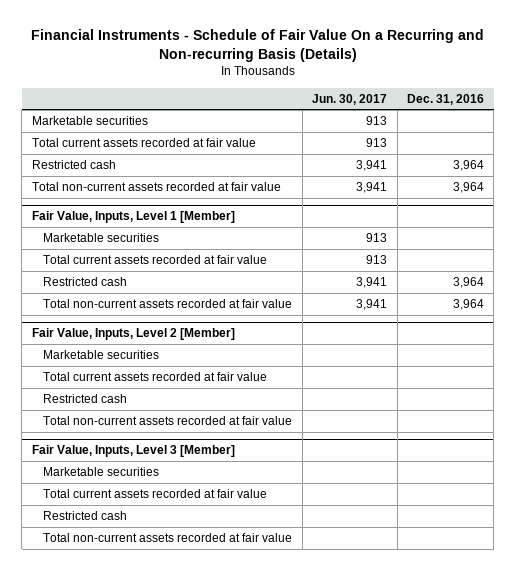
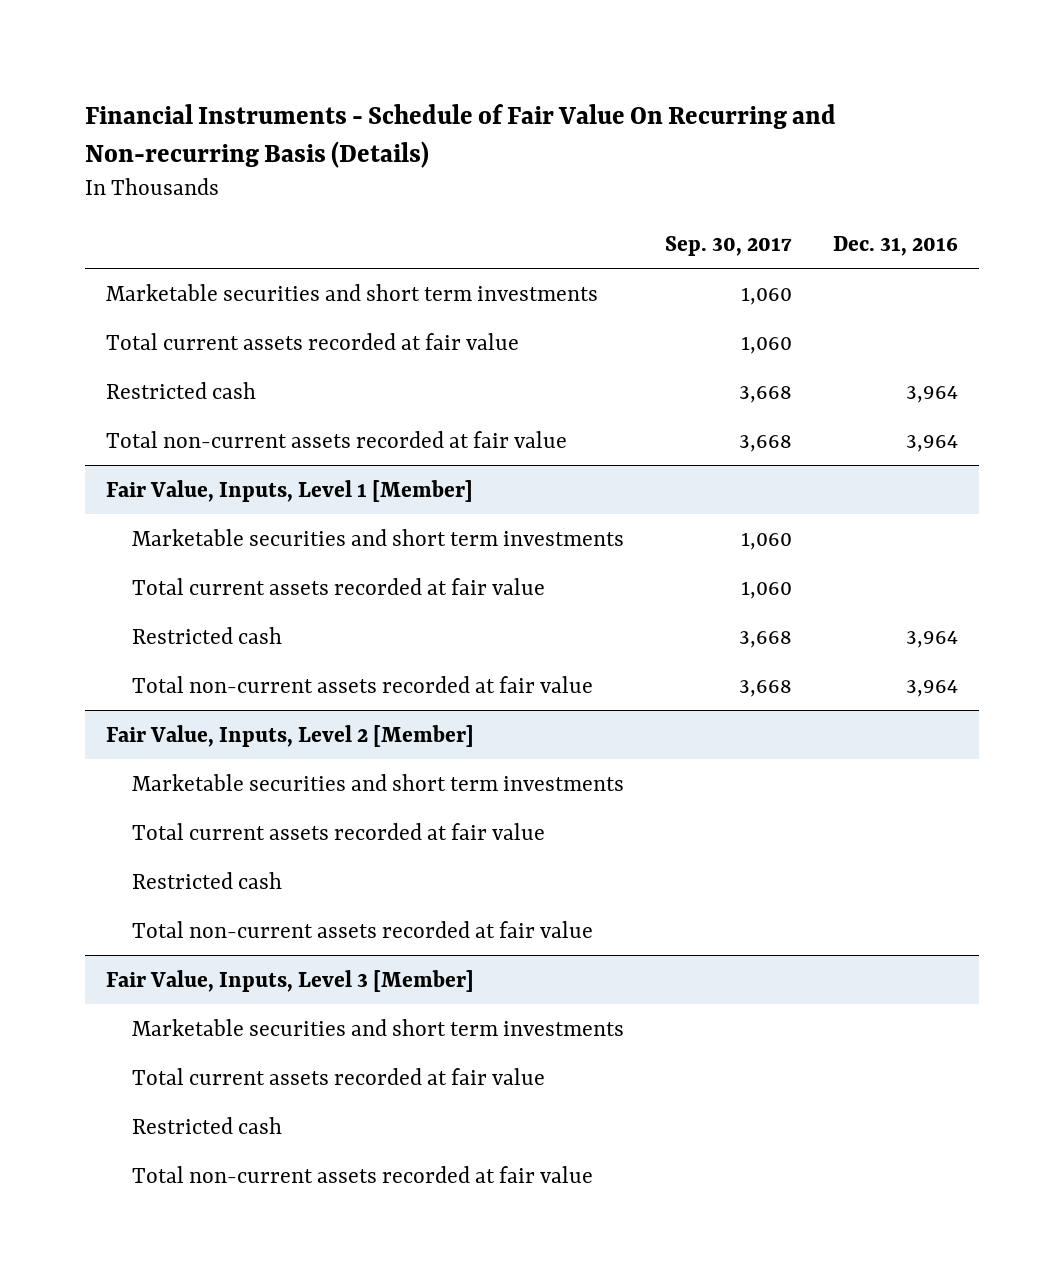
[30,29,484,63] Financial Instruments - Schedule of Fair Value On a Recurring and Non-recurring Basis (Details) -> [85,103,837,168] Financial Instruments - Schedule of Fair Value On Recurring and Non-recurring Basis (Details)
[312,93,388,105] Jun. 30, 2017 -> none
none -> [664,235,792,256] Sep. 30, 2017
[31,115,148,125] Marketable securities -> [106,283,599,301] Marketable securities and short term investments
[43,232,160,242] Marketable securities -> [131,528,624,546] Marketable securities and short term investments
[43,349,160,359] Marketable securities -> [131,773,624,791] Marketable securities and short term investments
[43,466,160,476] Marketable securities -> [131,1018,624,1036] Marketable securities and short term investments

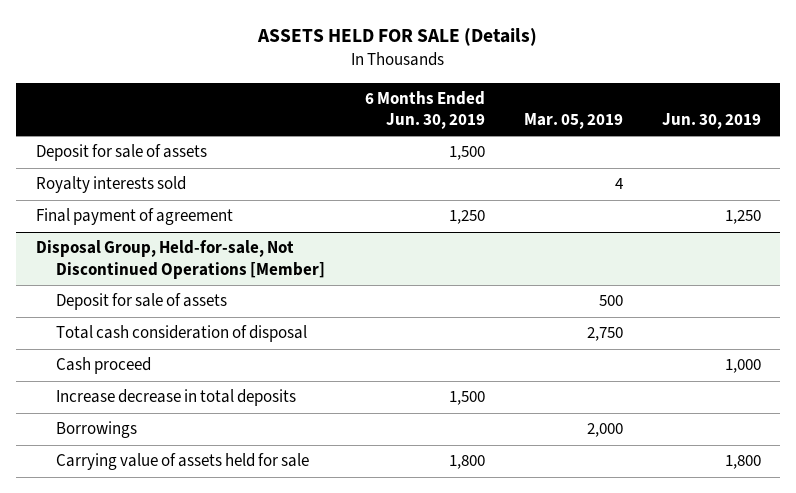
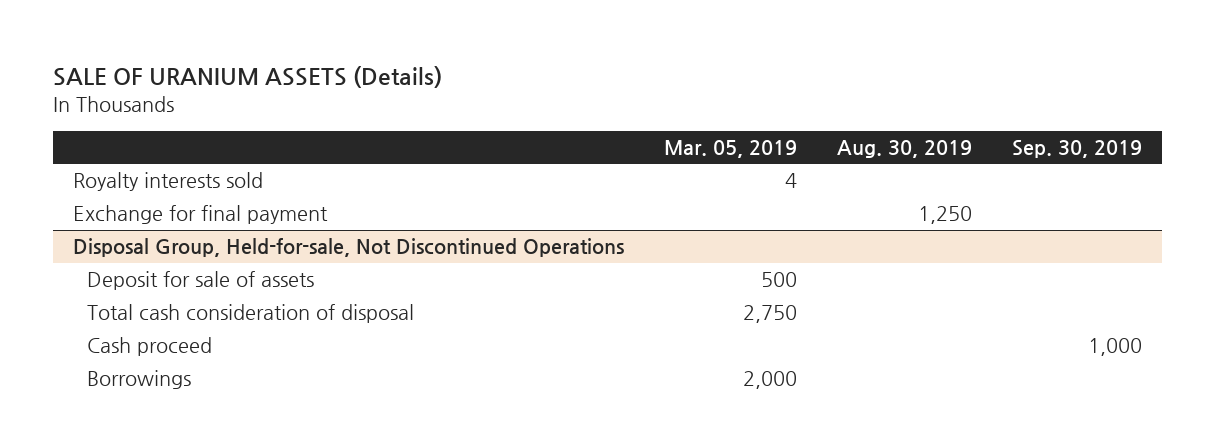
[257,28,538,47] ASSETS HELD FOR SALE (Details) -> [52,65,442,88] SALE OF URANIUM ASSETS (Details)
[364,90,485,130] 6 Months Ended Jun. 30, 2019 -> none
[661,113,761,130] Jun. 30, 2019 -> none
none -> [837,140,973,159] Aug. 30, 2019
none -> [1012,140,1143,159] Sep. 30, 2019
[35,144,207,162] Deposit for sale of assets -> none
[35,208,233,226] Final payment of agreement -> none
none -> [72,205,328,225] Exchange for final payment
[35,240,326,279] Disposal Group, Held-for-sale, Not Discontinued Operations [Member] -> [72,238,624,258] Disposal Group, Held-for-sale, Not Discontinued Operations
[56,389,297,407] Increase decrease in total deposits -> none
[56,453,310,471] Carrying value of assets held for sale -> none

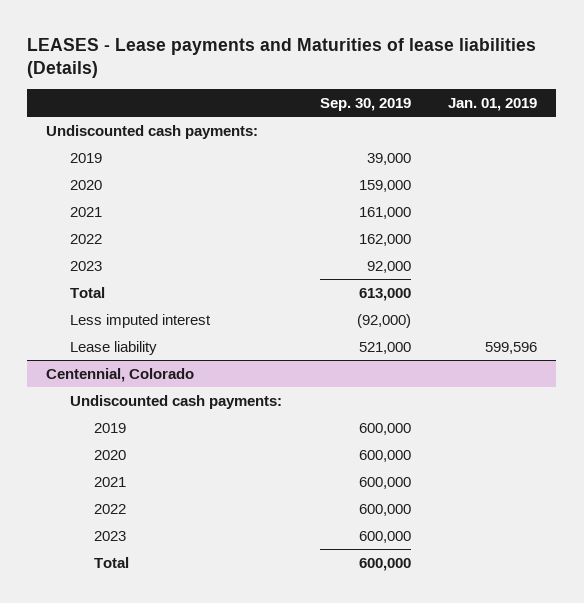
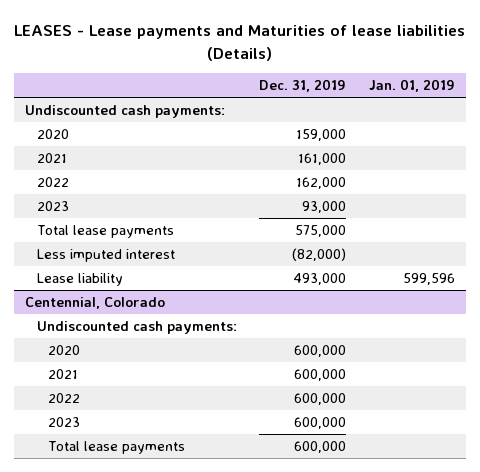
[319,97,411,111] Sep. 30, 2019 -> none
none -> [259,78,347,92] Dec. 31, 2019
[70,152,103,163] 2019 -> none
[70,286,106,298] Total -> [36,225,174,239] Total lease payments
[94,422,127,433] 2019 -> none
[94,556,130,568] Total -> [48,441,186,455] Total lease payments

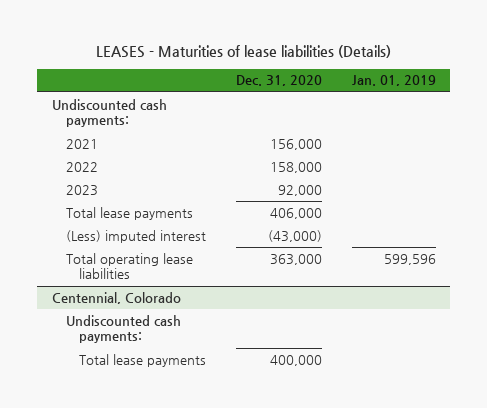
[13,25,465,61] LEASES - Lease payments and Maturities of lease liabilities (Details) -> [95,45,391,59] LEASES - Maturities of lease liabilities (Details)
[259,78,347,92] Dec. 31, 2019 -> none
none -> [235,75,322,87] Dec. 31, 2020
[36,129,69,140] 2020 -> none
[36,249,175,263] Less imputed interest -> [65,229,206,243] (Less) imputed interest
[36,273,123,287] Lease liability -> [65,252,193,280] Total operating lease liabilities
[48,345,81,356] 2020 -> none
[48,369,79,380] 2021 -> none
[48,393,81,404] 2022 -> none
[48,417,81,428] 2023 -> none

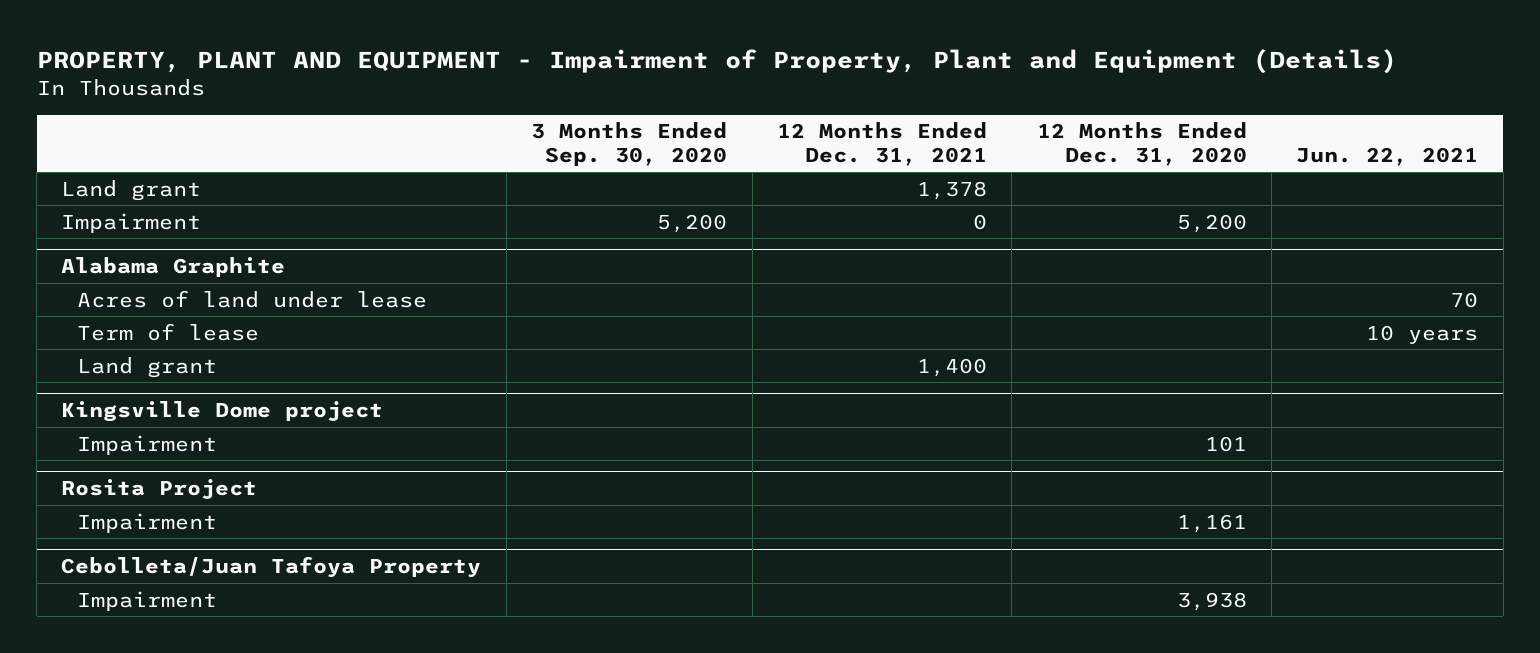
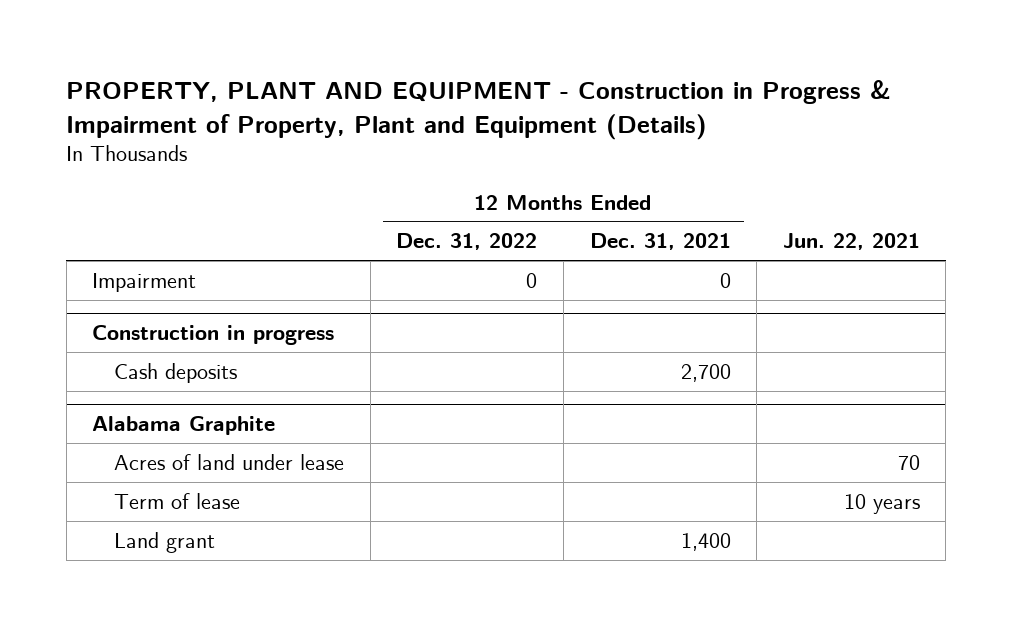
[36,48,1397,74] PROPERTY, PLANT AND EQUIPMENT - Impairment of Property, Plant and Equipment (Details) -> [66,80,892,140] PROPERTY, PLANT AND EQUIPMENT - Construction in Progress & Impairment of Property, Plant and Equipment (Details)
[531,122,728,166] 3 Months Ended Sep. 30, 2020 -> none
[1036,122,1247,166] 12 Months Ended Dec. 31, 2020 -> none
none -> [396,233,538,251] Dec. 31, 2022
[61,179,202,201] Land grant -> none
none -> [92,325,335,346] Construction in progress
none -> [114,362,238,383] Cash deposits
[61,401,384,423] Kingsville Dome project -> none
[77,434,218,455] Impairment -> none
[61,479,258,500] Rosita Project -> none
[77,512,218,533] Impairment -> none
[61,556,482,579] Cebolleta/Juan Tafoya Property -> none
[77,590,218,611] Impairment -> none

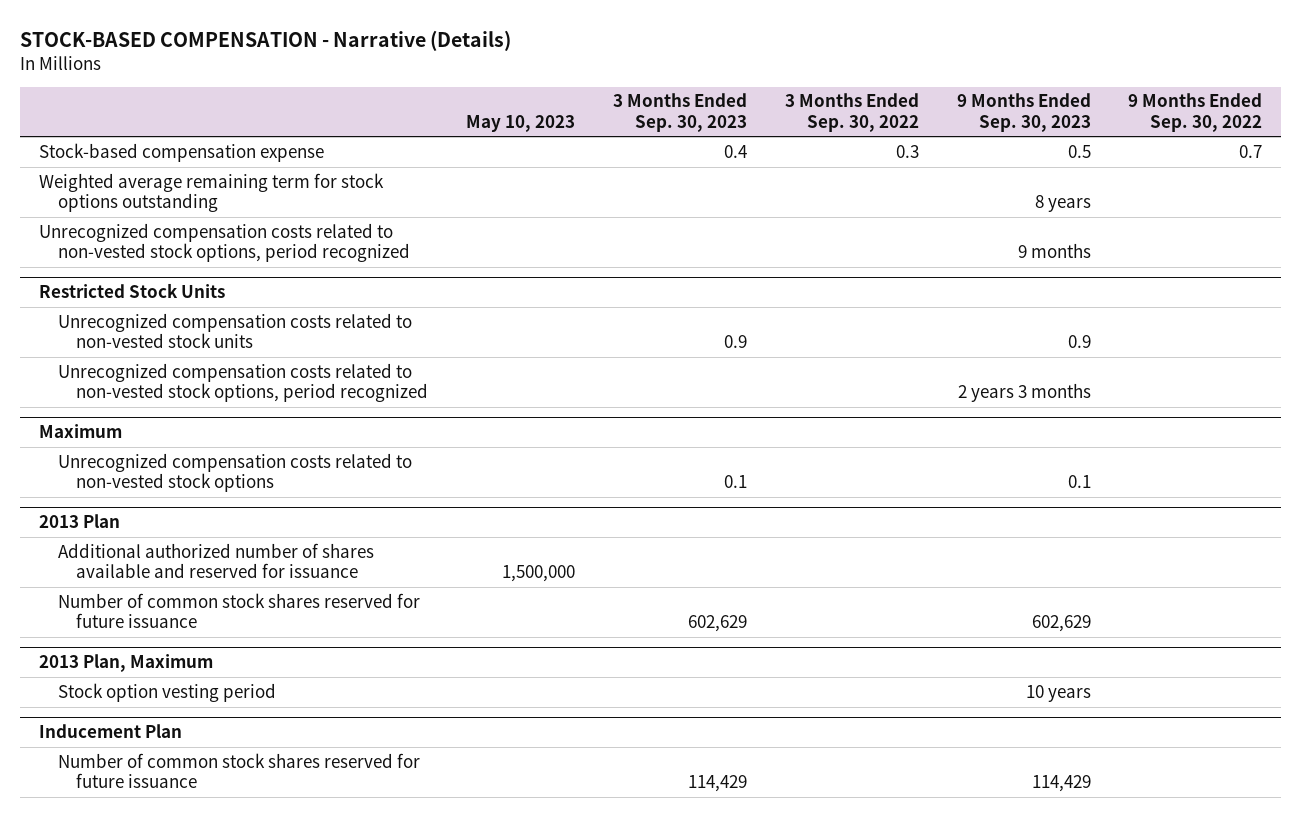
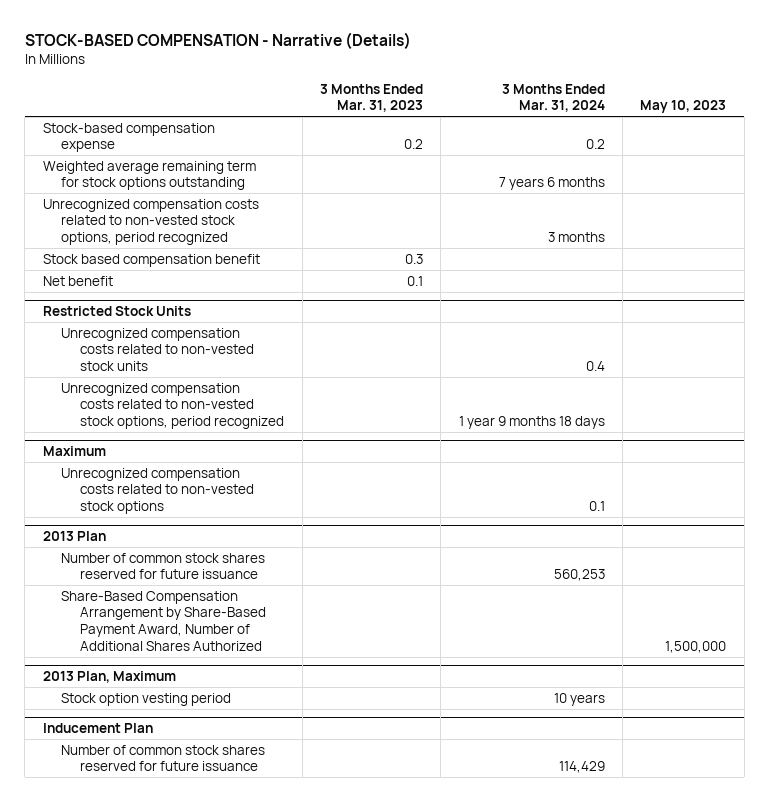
[612,93,747,132] 3 Months Ended Sep. 30, 2023 -> none
[784,93,919,132] 3 Months Ended Sep. 30, 2022 -> none
[956,93,1091,132] 9 Months Ended Sep. 30, 2023 -> none
[1128,93,1263,132] 9 Months Ended Sep. 30, 2022 -> none
none -> [320,83,424,113] 3 Months Ended Mar. 31, 2023
none -> [501,83,605,113] 3 Months Ended Mar. 31, 2024
none -> [42,253,260,267] Stock based compensation benefit
none -> [42,275,113,286] Net benefit
[57,542,374,578] Additional authorized number of shares available and reserved for issuance -> none
none -> [61,590,267,651] Share-Based Compensation Arrangement by Share-Based Payment Award, Number of Additional Shares Authorized

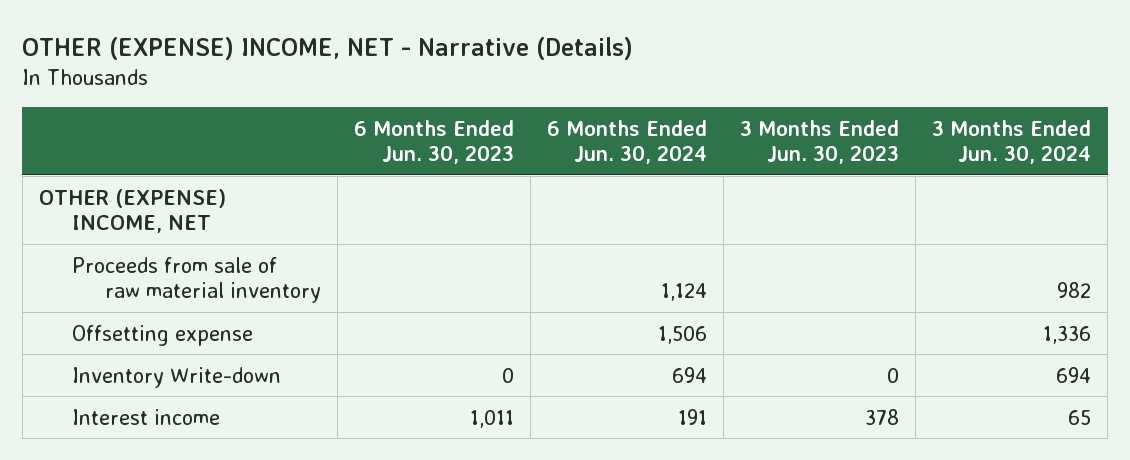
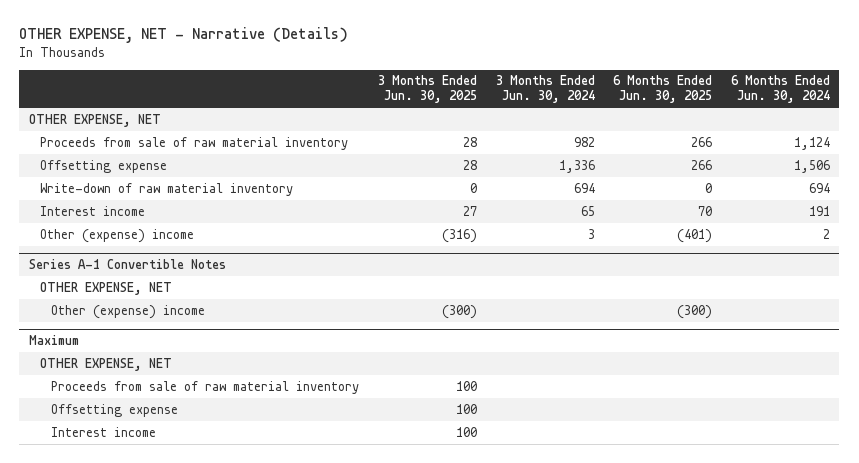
[22,36,634,60] OTHER (EXPENSE) INCOME, NET - Narrative (Details) -> [19,27,349,44] OTHER EXPENSE, NET - Narrative (Details)
[354,119,515,165] 6 Months Ended Jun. 30, 2023 -> none
[740,119,900,165] 3 Months Ended Jun. 30, 2023 -> none
none -> [377,75,477,104] 3 Months Ended Jun. 30, 2025
none -> [613,75,713,104] 6 Months Ended Jun. 30, 2025
[38,188,226,233] OTHER (EXPENSE) INCOME, NET -> [28,113,161,127] OTHER EXPENSE, NET
[71,366,281,388] Inventory Write-down -> [40,182,294,196] Write-down of raw material inventory
none -> [40,228,195,243] Other (expense) income
none -> [28,259,226,270] Series A-1 Convertible Notes
none -> [40,281,173,295] OTHER EXPENSE, NET
none -> [51,304,206,319] Other (expense) income
none -> [28,335,79,346] Maximum
none -> [40,357,173,371] OTHER EXPENSE, NET
none -> [51,380,360,394] Proceeds from sale of raw material inventory
none -> [51,403,179,417] Offsetting expense
none -> [51,426,157,437] Interest income

